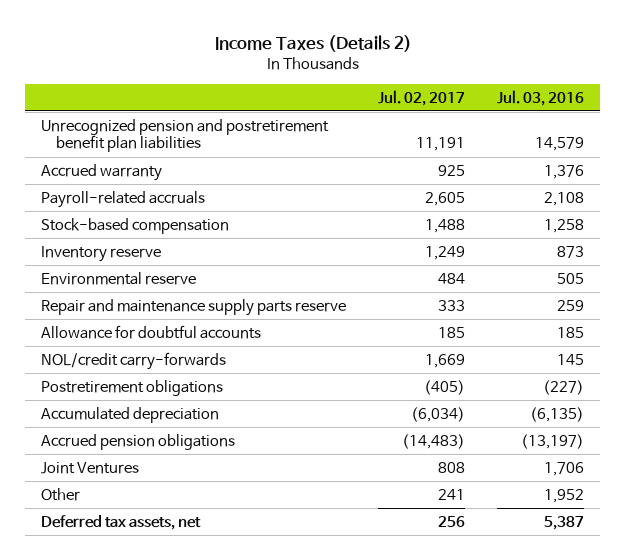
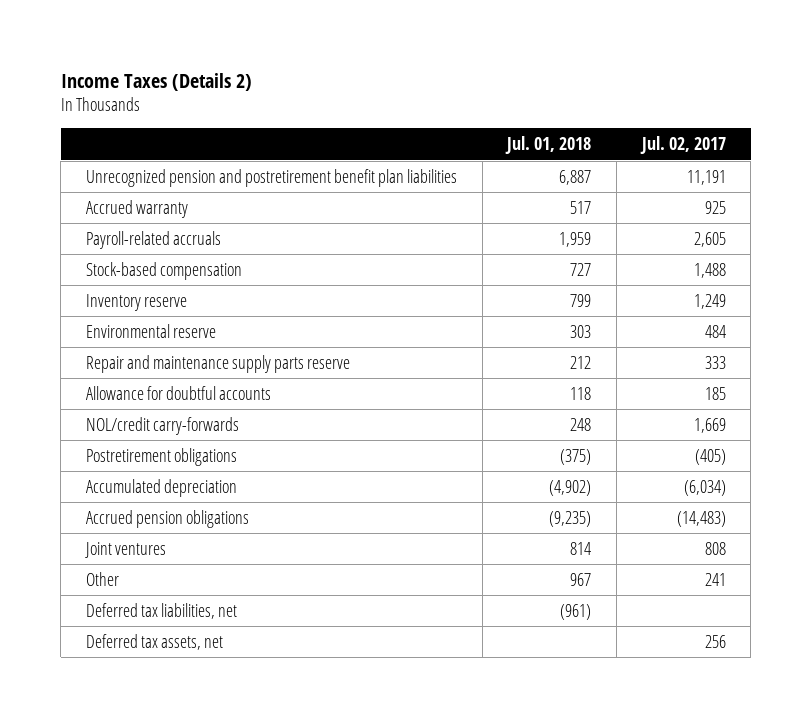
[497,89,585,106] Jul. 03, 2016 -> none
none -> [505,136,592,155] Jul. 01, 2018
[41,461,140,474] Joint Ventures -> [84,541,166,558] Joint ventures
none -> [85,602,237,619] Deferred tax liabilities, net

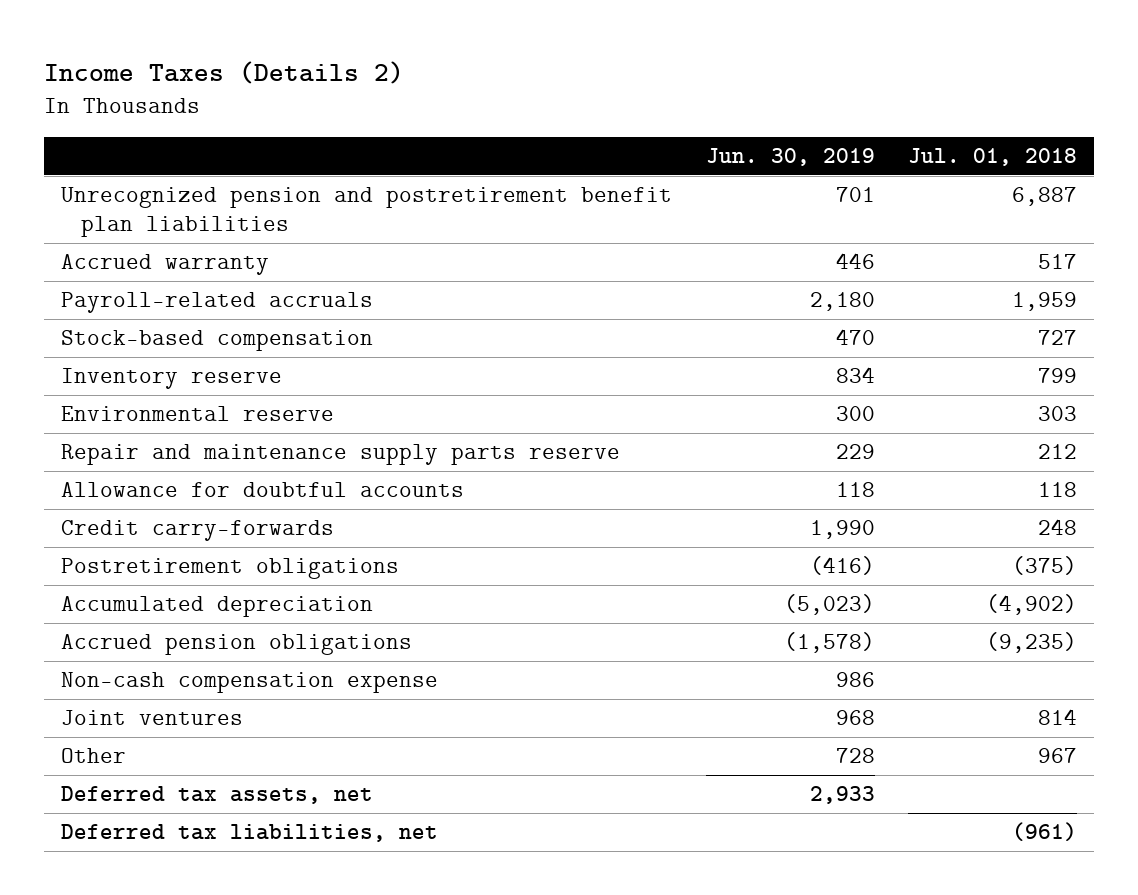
[639,136,726,155] Jul. 02, 2017 -> none
none -> [705,147,875,166] Jun. 30, 2019
[85,416,239,435] NOL/credit carry-forwards -> [60,520,334,542] Credit carry-forwards
none -> [60,672,438,694] Non-cash compensation expense
[85,602,237,619] Deferred tax liabilities, net -> [60,824,438,843] Deferred tax liabilities, net

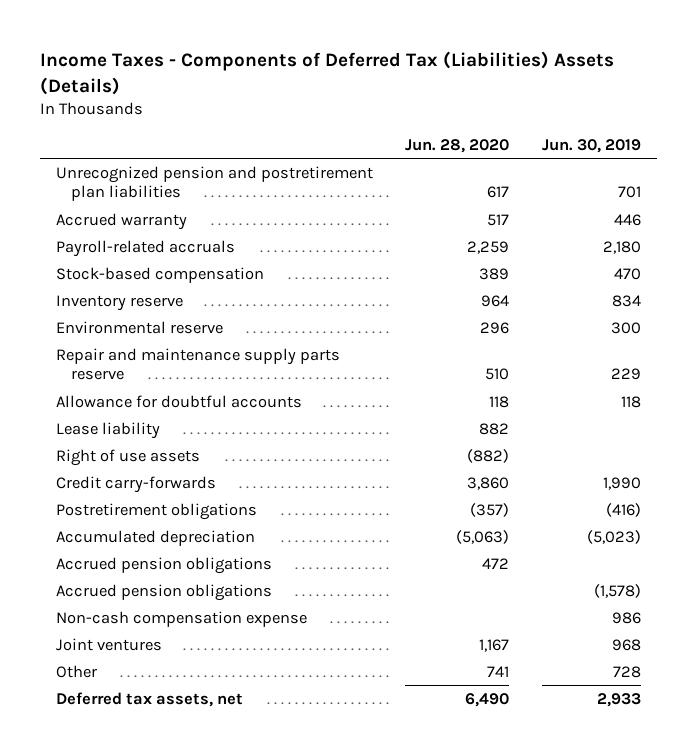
[43,60,404,84] Income Taxes (Details 2) -> [39,50,614,95] Income Taxes - Components of Deferred Tax (Liabilities) Assets (Details)
[908,147,1078,166] Jul. 01, 2018 -> none
none -> [405,138,510,153] Jun. 28, 2020
[60,187,672,238] Unrecognized pension and postretirement benefit plan liabilities -> [55,165,373,202] Unrecognized pension and postretirement plan liabilities
none -> [55,421,160,439] Lease liability
none -> [55,448,200,466] Right of use assets
none -> [55,556,272,574] Accrued pension obligations
[60,824,438,843] Deferred tax liabilities, net -> none

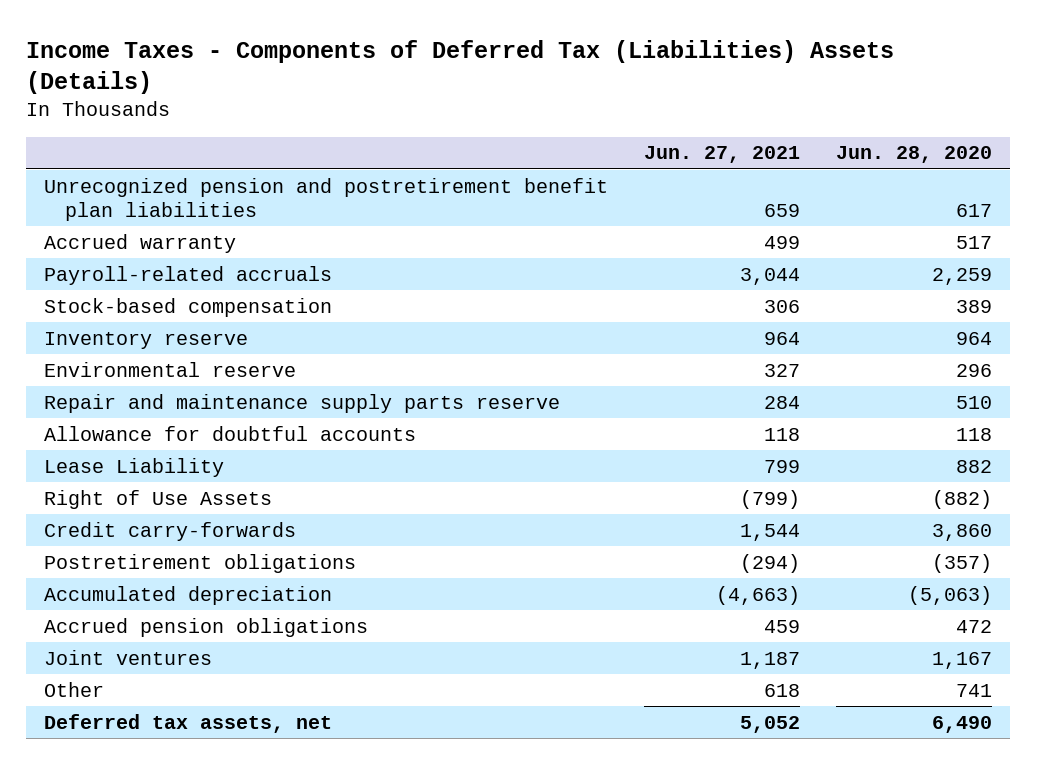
[541,138,641,153] Jun. 30, 2019 -> none
none -> [644,146,801,164] Jun. 27, 2021
[55,165,373,202] Unrecognized pension and postretirement plan liabilities -> [44,177,609,221] Unrecognized pension and postretirement benefit plan liabilities
[55,421,160,439] Lease liability -> [44,457,225,477] Lease Liability
[55,448,200,466] Right of use assets -> [44,489,273,509] Right of Use Assets
[55,583,272,601] Accrued pension obligations -> none
[55,610,307,627] Non-cash compensation expense -> none

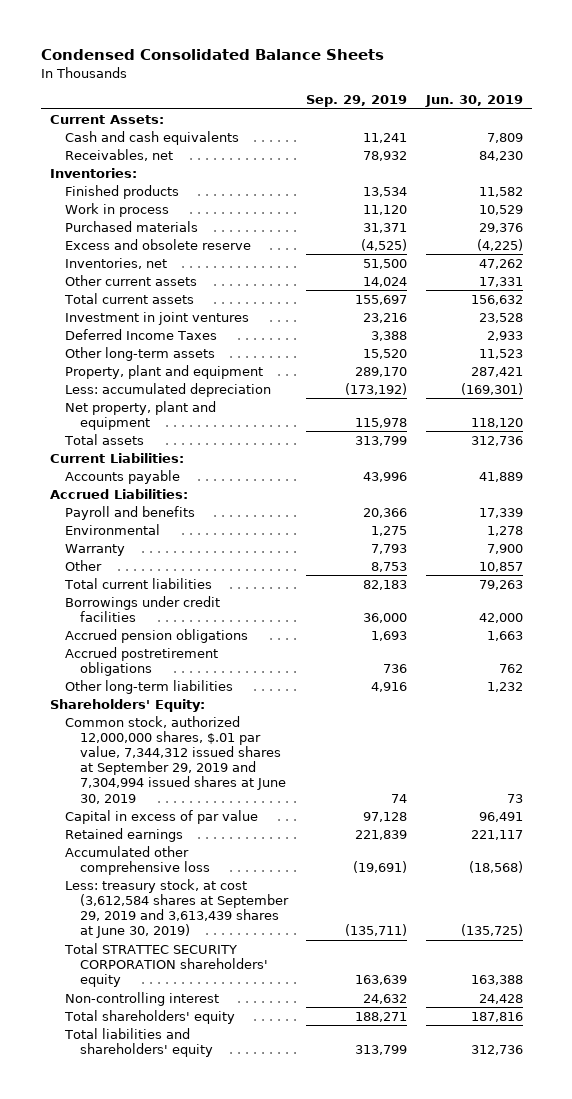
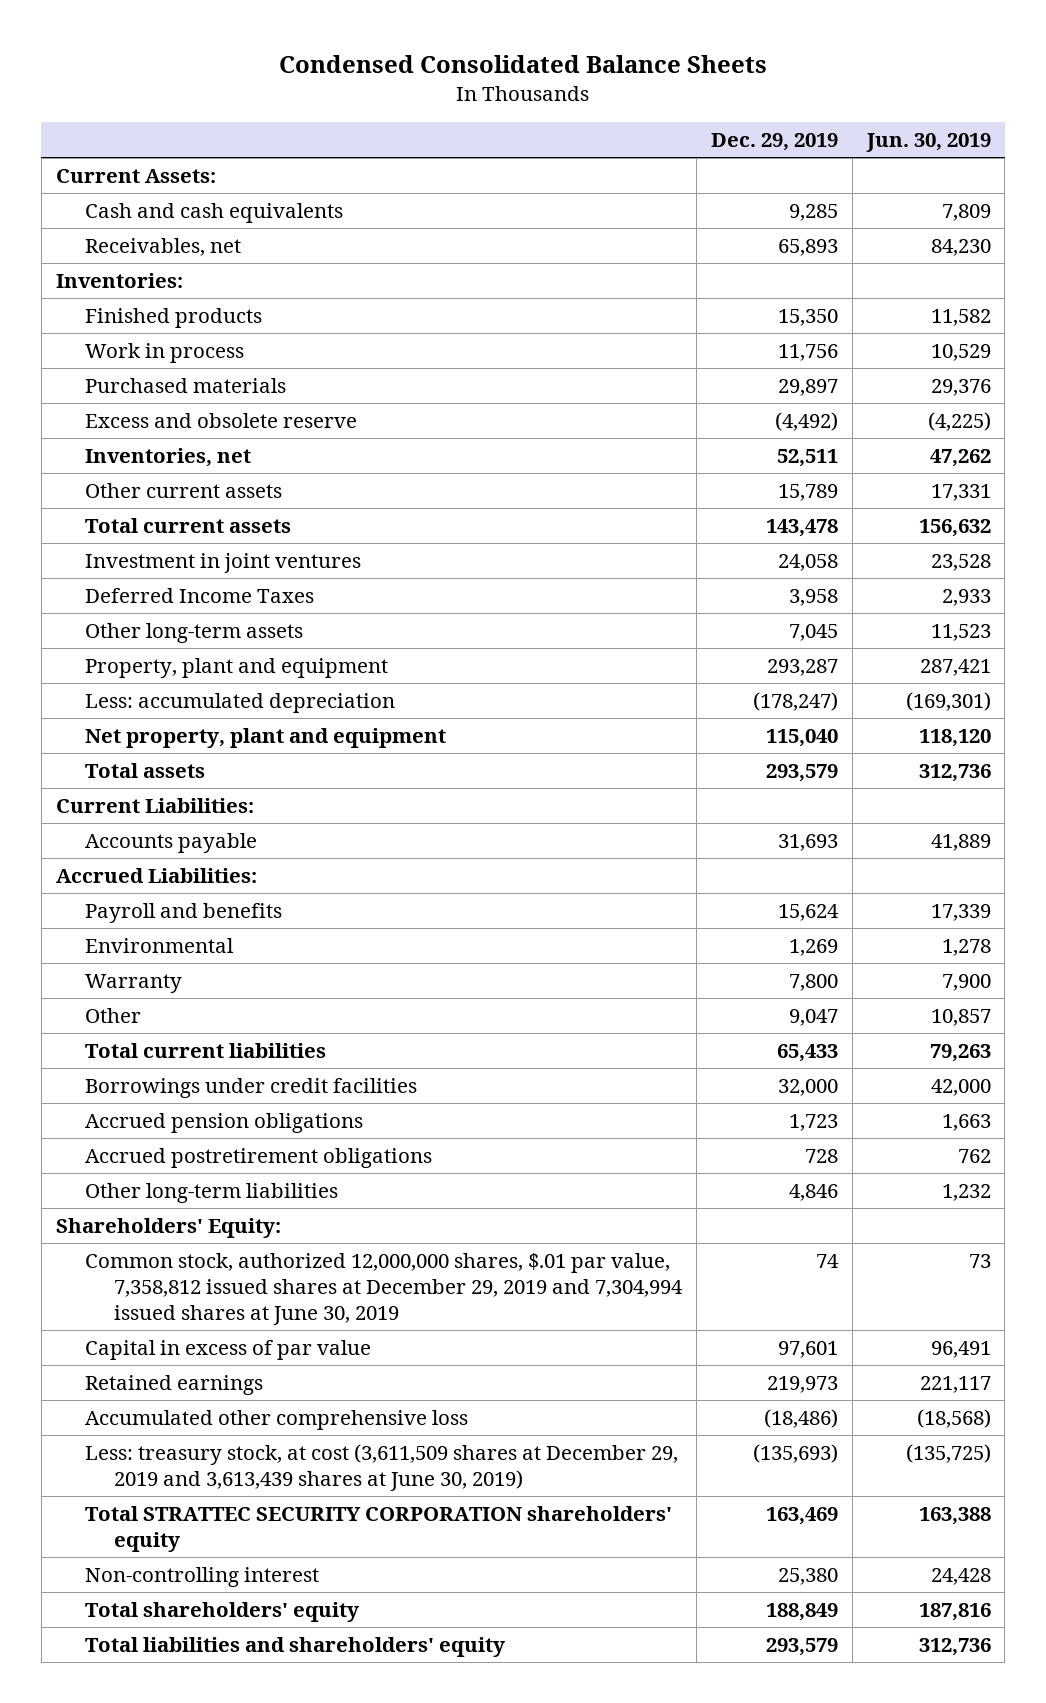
[306,95,408,108] Sep. 29, 2019 -> none
none -> [710,133,838,152] Dec. 29, 2019
[64,715,286,804] Common stock, authorized 12,000,000 shares, $.01 par value, 7,344,312 issued shares at September 29, 2019 and 7,304,994 issued shares at June 30, 2019 -> [84,1253,683,1326] Common stock, authorized 12,000,000 shares, $.01 par value, 7,358,812 issued shares at December 29, 2019 and 7,304,994 issued shares at June 30, 2019
[64,878,289,939] Less: treasury stock, at cost (3,612,584 shares at September 29, 2019 and 3,613,439 shares at June 30, 2019) -> [84,1444,678,1492] Less: treasury stock, at cost (3,611,509 shares at December 29, 2019 and 3,613,439 shares at June 30, 2019)

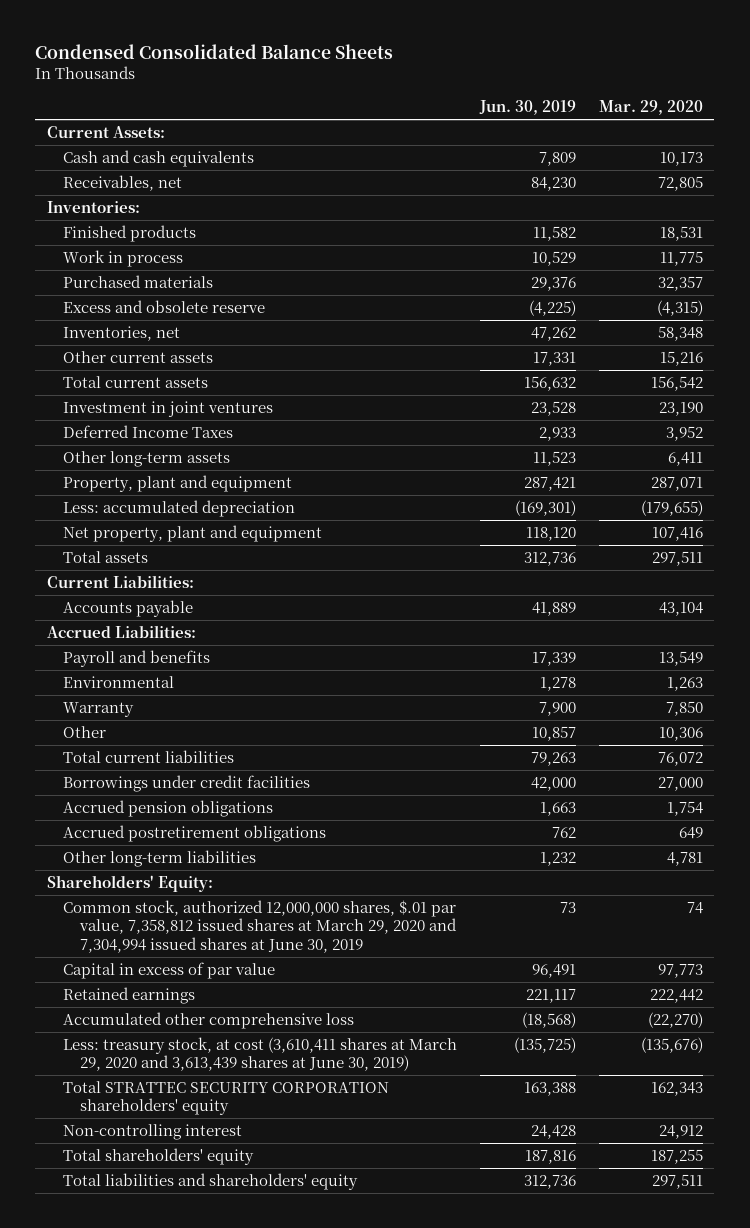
[710,133,838,152] Dec. 29, 2019 -> none
none -> [598,100,703,116] Mar. 29, 2020
[84,1253,683,1326] Common stock, authorized 12,000,000 shares, $.01 par value, 7,358,812 issued shares at December 29, 2019 and 7,304,994 issued shares at June 30, 2019 -> [63,899,458,953] Common stock, authorized 12,000,000 shares, $.01 par value, 7,358,812 issued shares at March 29, 2020 and 7,304,994 issued shares at June 30, 2019
[84,1444,678,1492] Less: treasury stock, at cost (3,611,509 shares at December 29, 2019 and 3,613,439 shares at June 30, 2019) -> [63,1036,458,1072] Less: treasury stock, at cost (3,610,411 shares at March 29, 2020 and 3,613,439 shares at June 30, 2019)

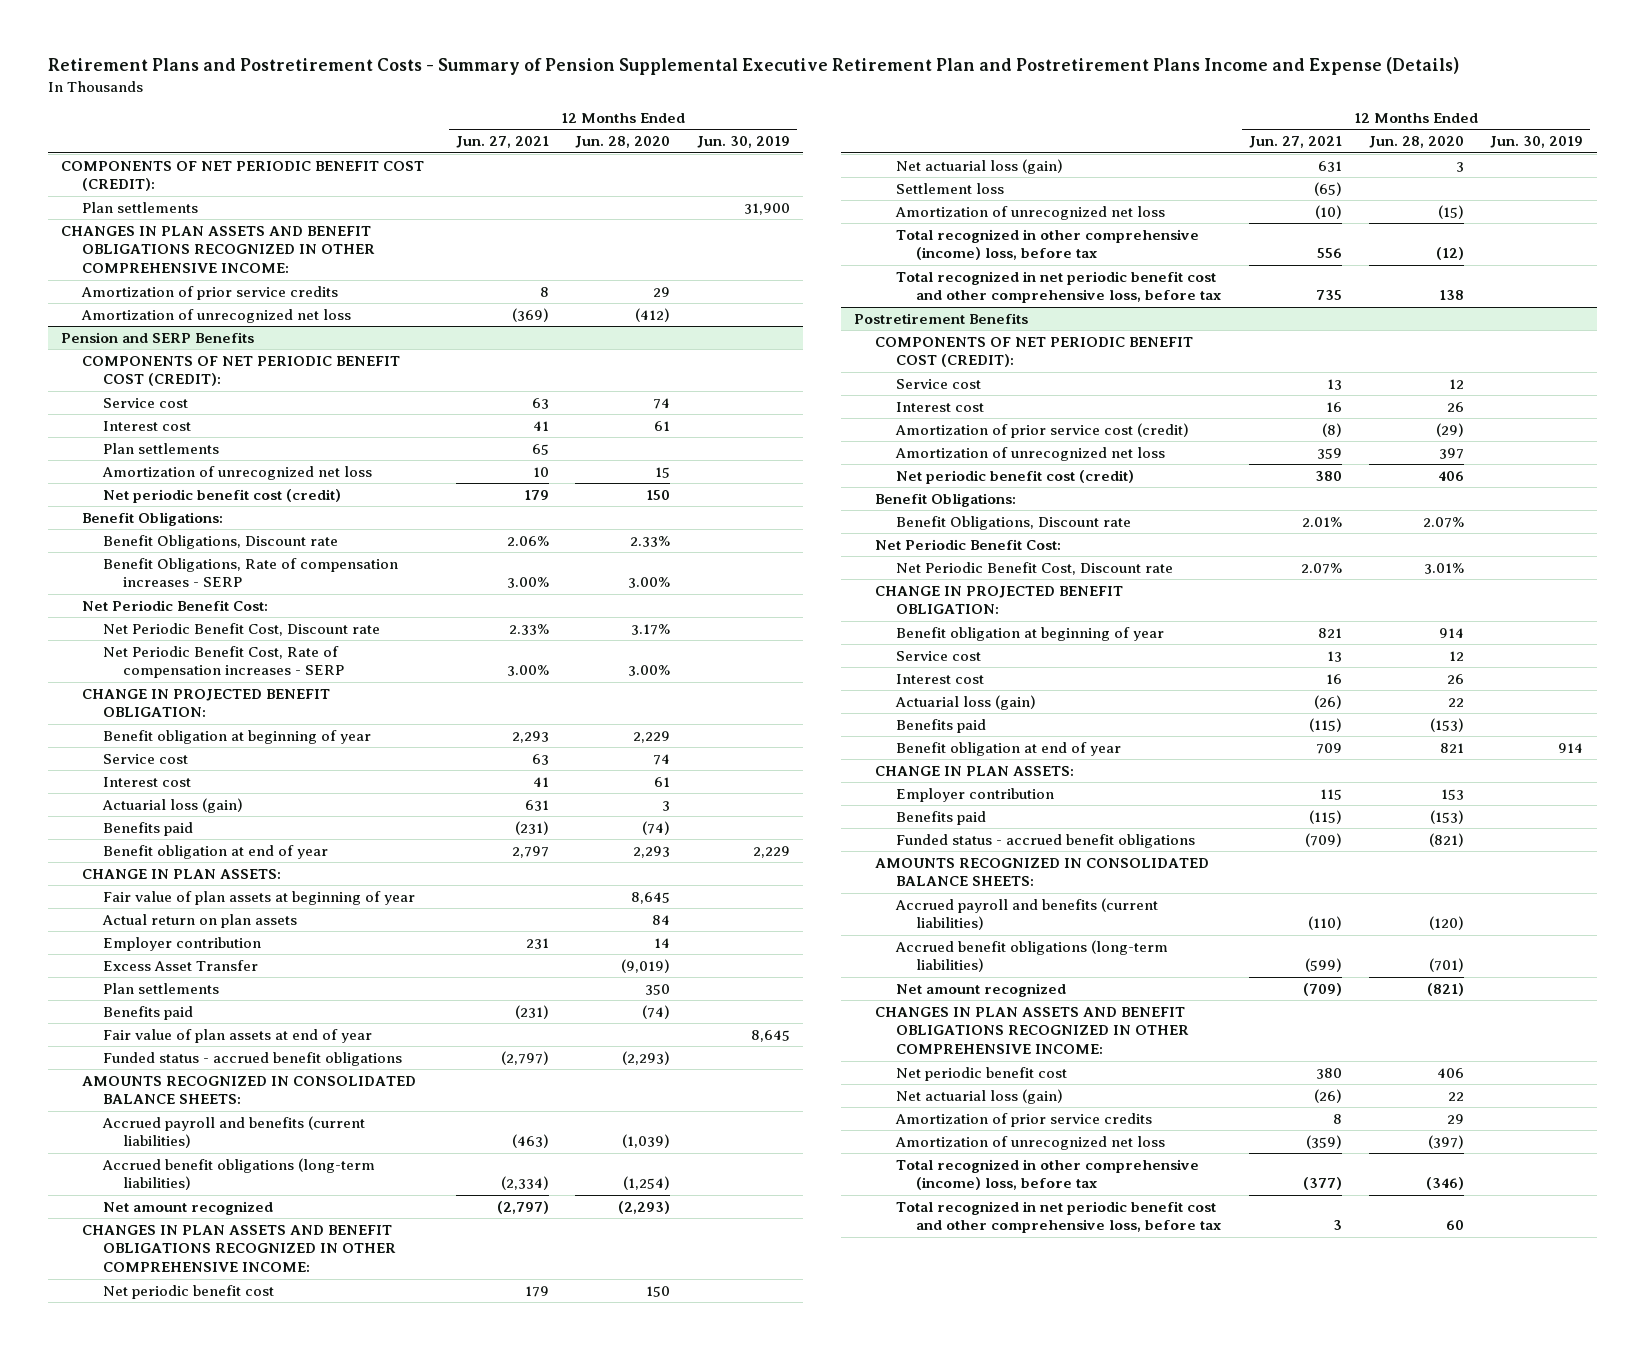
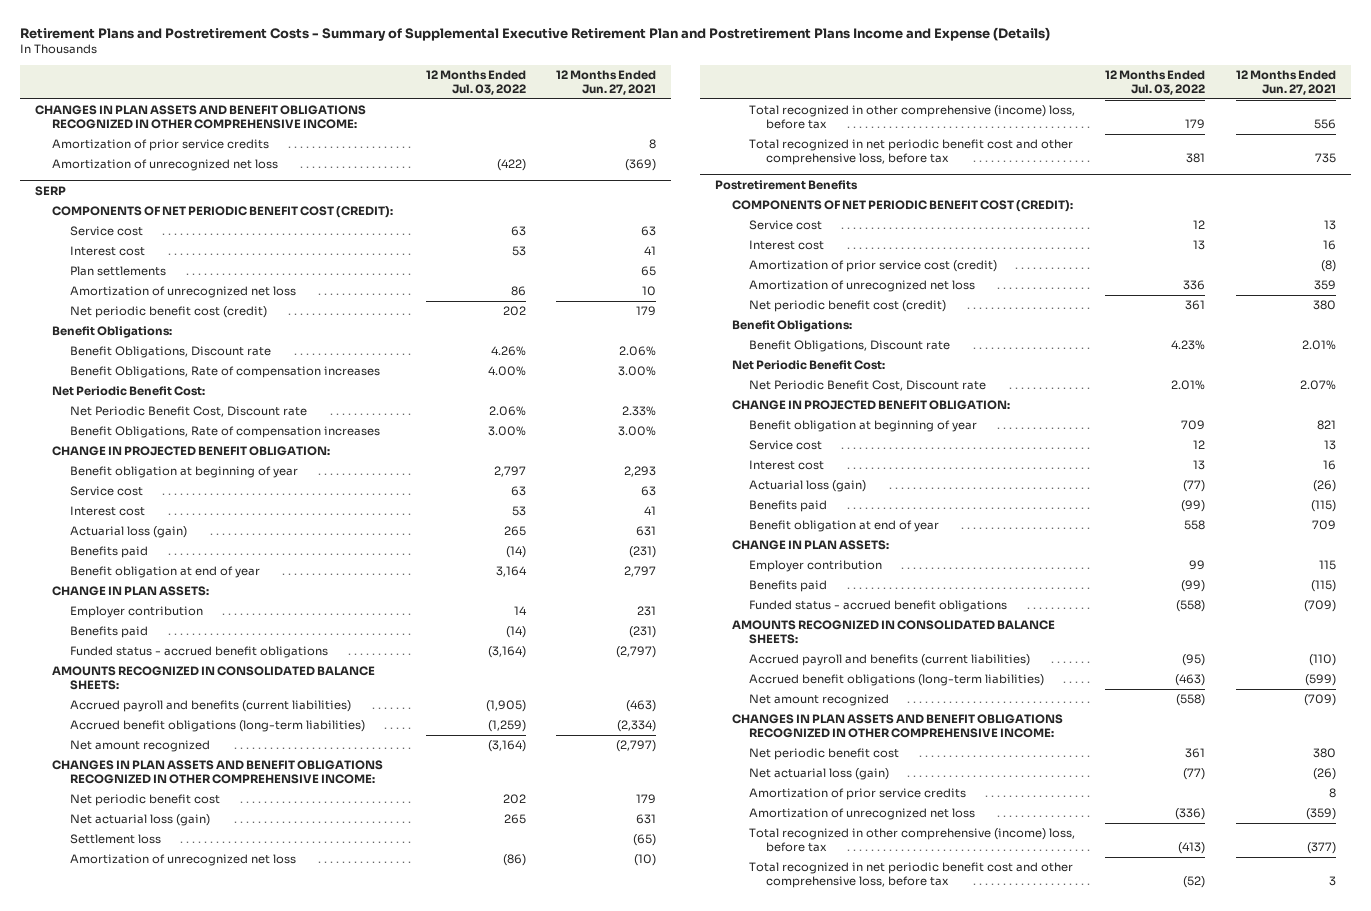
[47,57,1459,76] Retirement Plans and Postretirement Costs - Summary of Pension Supplemental Executive Retirement Plan and Postretirement Plans Income and Expense (Details) -> [20,26,1051,41] Retirement Plans and Postretirement Costs - Summary of Supplemental Executive Retirement Plan and Postretirement Plans Income and Expense (Details)
[575,136,671,149] Jun. 28, 2020 -> none
[697,136,791,149] Jun. 30, 2019 -> none
none -> [425,70,526,95] 12 Months Ended Jul. 03, 2022
[61,160,425,192] COMPONENTS OF NET PERIODIC BENEFIT COST (CREDIT): -> none
[81,201,198,213] Plan settlements -> none
[61,331,255,343] Pension and SERP Benefits -> none
none -> [35,186,67,197] SERP
[102,557,398,588] Benefit Obligations, Rate of compensation increases - SERP -> [69,366,380,379] Benefit Obligations, Rate of compensation increases
[102,645,345,679] Net Periodic Benefit Cost, Rate of compensation increases - SERP -> [69,426,380,439] Benefit Obligations, Rate of compensation increases
[102,890,415,905] Fair value of plan assets at beginning of year -> none
[101,913,297,928] Actual return on plan assets -> none
[102,959,258,971] Excess Asset Transfer -> none
[102,982,219,994] Plan settlements -> none
[102,1028,372,1043] Fair value of plan assets at end of year -> none

